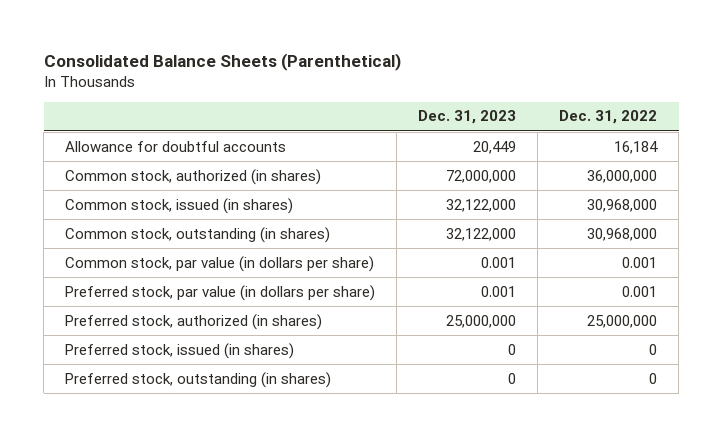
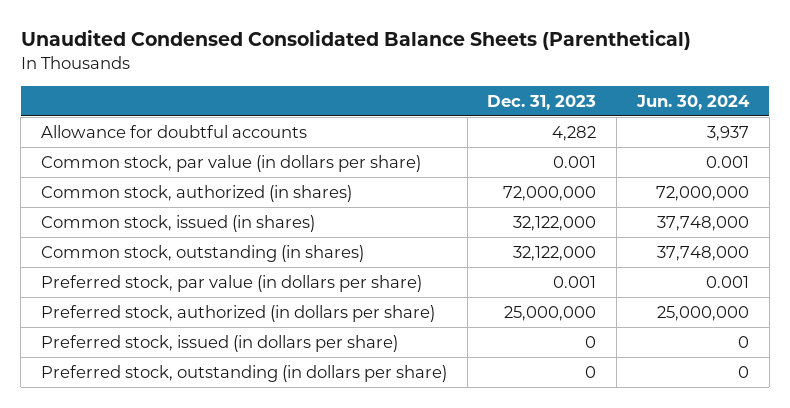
[43,52,401,71] Consolidated Balance Sheets (Parenthetical) -> [20,30,691,51] Unaudited Condensed Consolidated Balance Sheets (Parenthetical)
[559,110,658,125] Dec. 31, 2022 -> none
none -> [635,94,750,110] Jun. 30, 2024
[473,140,517,154] 20,449 -> [552,125,597,141] 4,282
[65,255,375,272] Common stock, par value (in dollars per share) -> [40,154,421,172] Common stock, par value (in dollars per share)
[65,313,323,330] Preferred stock, authorized (in shares) -> [40,304,435,322] Preferred stock, authorized (in dollars per share)
[65,342,295,359] Preferred stock, issued (in shares) -> [40,334,398,352] Preferred stock, issued (in dollars per share)
[65,371,332,388] Preferred stock, outstanding (in shares) -> [40,364,447,382] Preferred stock, outstanding (in dollars per share)

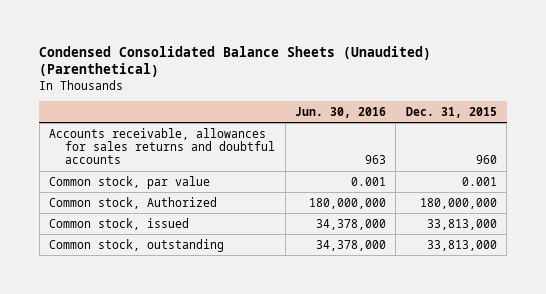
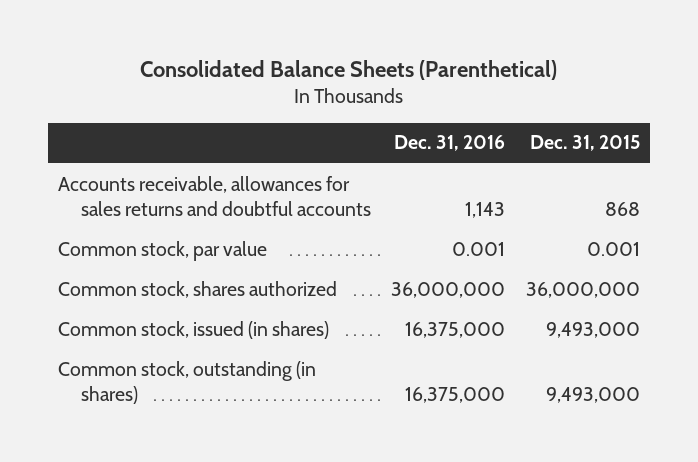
[39,45,432,78] Condensed Consolidated Balance Sheets (Unaudited) (Parenthetical) -> [139,60,557,81] Consolidated Balance Sheets (Parenthetical)
[295,106,387,118] Jun. 30, 2016 -> none
none -> [394,135,506,152] Dec. 31, 2016
[475,155,497,165] 960 -> [604,201,640,216] 868
[49,196,218,209] Common stock, Authorized -> [57,280,337,298] Common stock, shares authorized
[419,197,497,209] 180,000,000 -> [525,281,640,298] 36,000,000
[49,217,190,230] Common stock, issued -> [57,320,329,339] Common stock, issued (in shares)
[426,218,497,230] 33,813,000 -> [545,321,640,338] 9,493,000
[49,238,225,252] Common stock, outstanding -> [57,360,316,404] Common stock, outstanding (in shares)
[426,239,497,251] 33,813,000 -> [545,386,640,403] 9,493,000

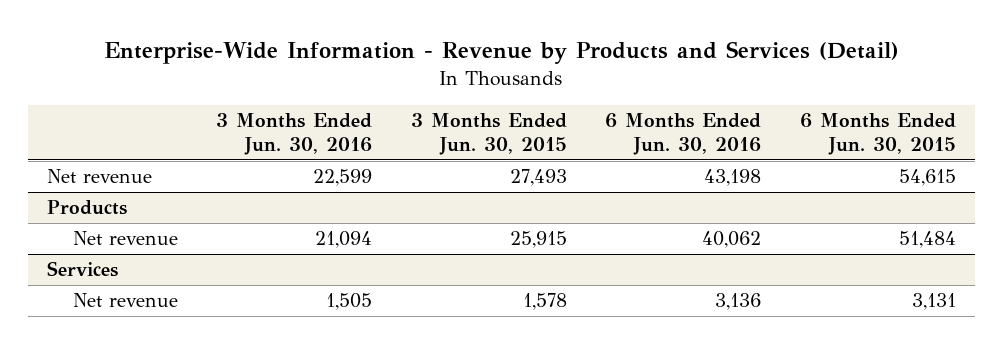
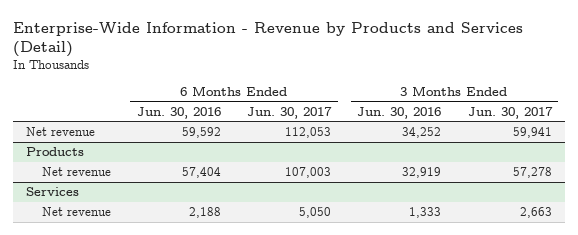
[410,112,567,155] 3 Months Ended Jun. 30, 2015 -> none
[799,112,956,155] 6 Months Ended Jun. 30, 2015 -> none
none -> [247,106,333,119] Jun. 30, 2017
none -> [467,106,553,119] Jun. 30, 2017
[313,169,373,187] 22,599 -> [402,127,442,139] 34,252
[704,169,762,187] 43,198 -> [181,127,221,139] 59,592
[315,231,373,249] 21,094 -> [402,167,442,179] 32,919
[702,231,762,249] 40,062 -> [181,167,221,179] 57,404
[326,293,373,311] 1,505 -> [409,207,442,219] 1,333
[715,293,762,311] 3,136 -> [188,207,221,219] 2,188

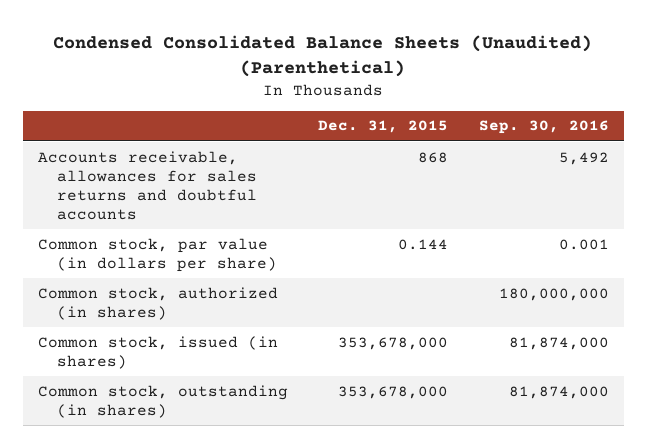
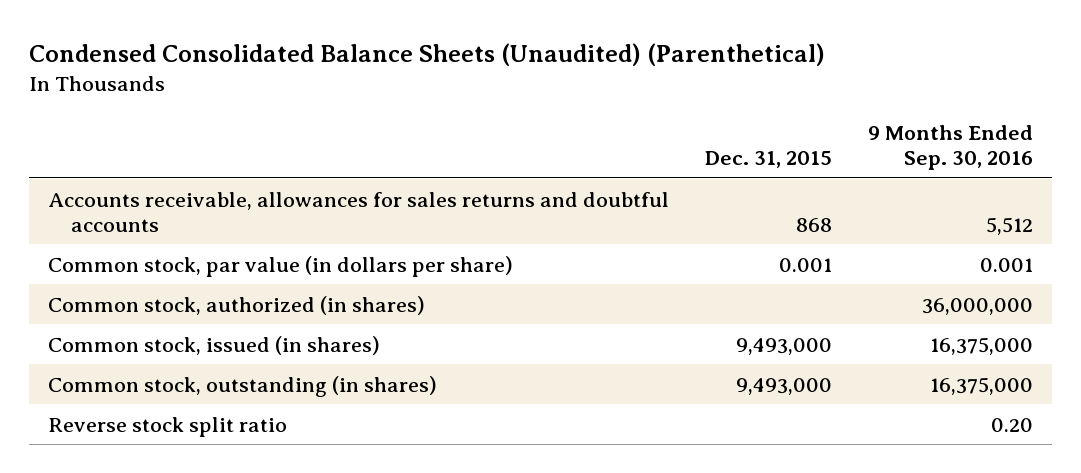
[478,120,609,135] Sep. 30, 2016 -> none
none -> [868,125,1034,171] 9 Months Ended Sep. 30, 2016
[398,238,449,250] 0.144 -> [778,257,832,272] 0.001
[338,336,449,350] 353,678,000 -> [735,337,832,355] 9,493,000
[338,385,449,399] 353,678,000 -> [735,377,832,395] 9,493,000
none -> [47,416,287,437] Reverse stock split ratio

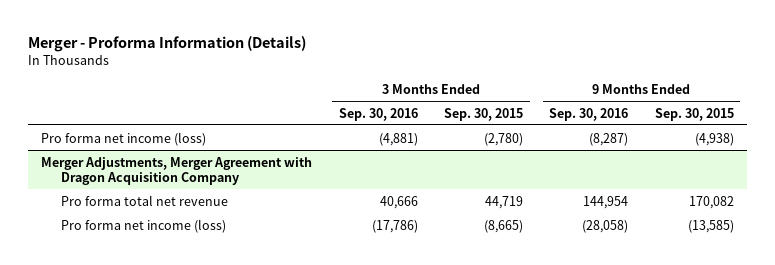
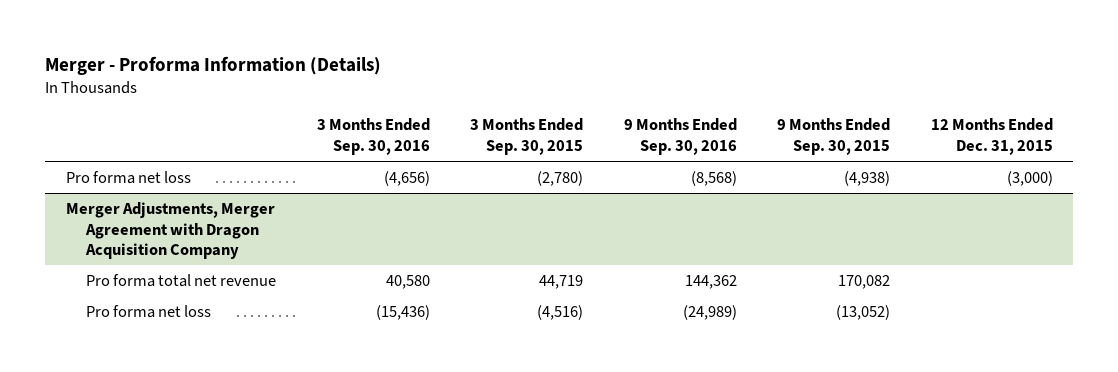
none -> [930,118,1053,155] 12 Months Ended Dec. 31, 2015
[41,131,207,146] Pro forma net income (loss) -> [65,171,191,185] Pro forma net loss
[378,132,418,146] (4,881) -> [383,171,430,187] (4,656)
[589,132,629,146] (8,287) -> [690,171,737,187] (8,568)
[379,195,418,209] 40,666 -> [385,275,430,290] 40,580
[583,195,629,209] 144,954 -> [684,275,737,290] 144,362
[61,218,227,233] Pro forma net income (loss) -> [86,305,212,319] Pro forma net loss
[371,219,418,233] (17,786) -> [375,305,430,321] (15,436)
[483,219,523,233] (8,665) -> [537,305,584,321] (4,516)
[582,219,629,233] (28,058) -> [682,305,737,321] (24,989)
[687,219,734,233] (13,585) -> [836,305,891,321] (13,052)

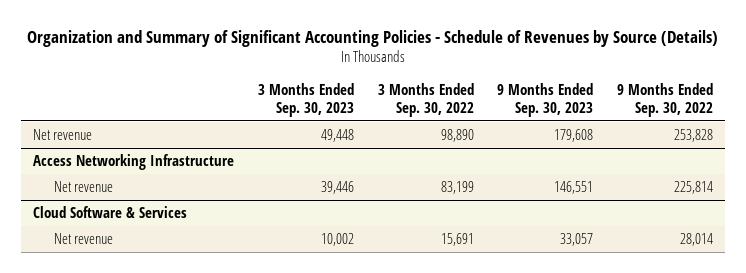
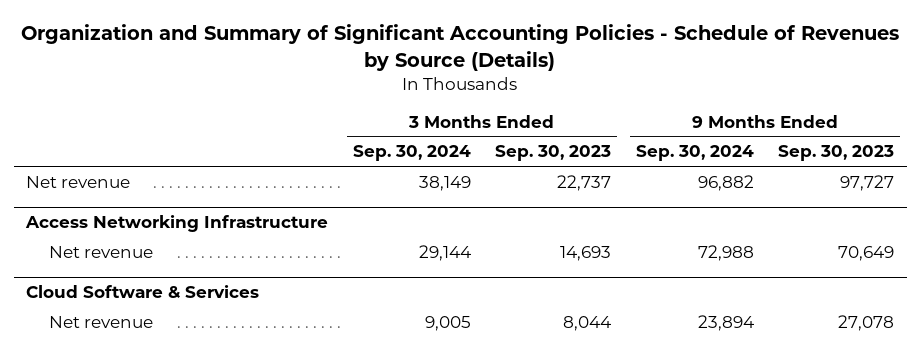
[377,83,474,117] 3 Months Ended Sep. 30, 2022 -> none
[617,83,714,117] 9 Months Ended Sep. 30, 2022 -> none
none -> [352,145,471,162] Sep. 30, 2024
none -> [635,145,754,162] Sep. 30, 2024
[320,129,354,143] 49,448 -> [557,174,612,191] 22,737
[554,129,594,143] 179,608 -> [840,174,895,191] 97,727
[320,181,354,195] 39,446 -> [560,245,612,261] 14,693
[554,181,594,195] 146,551 -> [838,245,895,261] 70,649
[320,233,354,247] 10,002 -> [563,315,612,331] 8,044
[560,233,594,247] 33,057 -> [838,314,895,331] 27,078

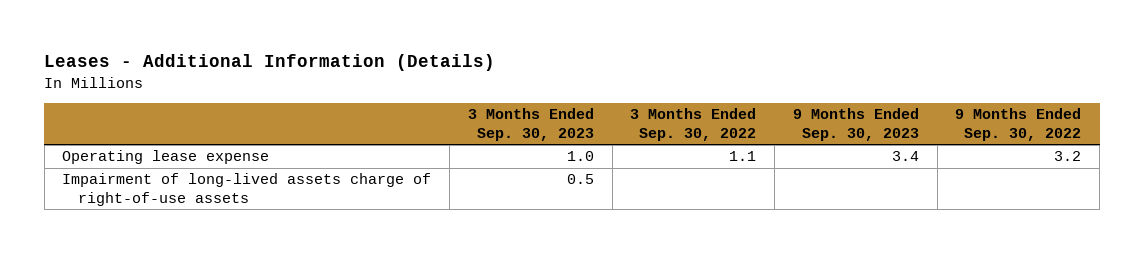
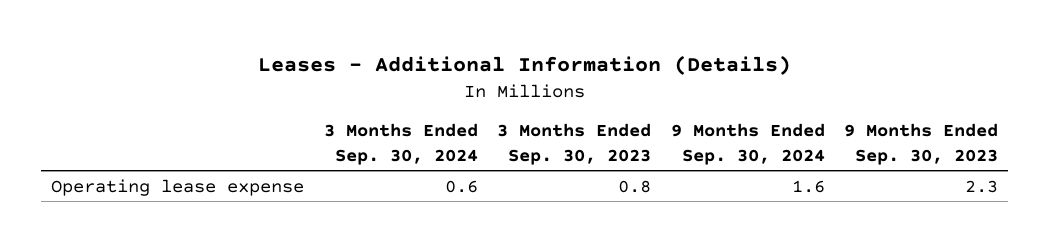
[630,108,757,141] 3 Months Ended Sep. 30, 2022 -> none
[955,108,1082,141] 9 Months Ended Sep. 30, 2022 -> none
none -> [323,123,478,165] 3 Months Ended Sep. 30, 2024
none -> [670,123,825,165] 9 Months Ended Sep. 30, 2024
[62,173,432,206] Impairment of long-lived assets charge of right-of-use assets -> none
[566,151,594,162] 1.0 -> [618,179,652,193] 0.8
[891,151,919,162] 3.4 -> [965,179,999,193] 2.3

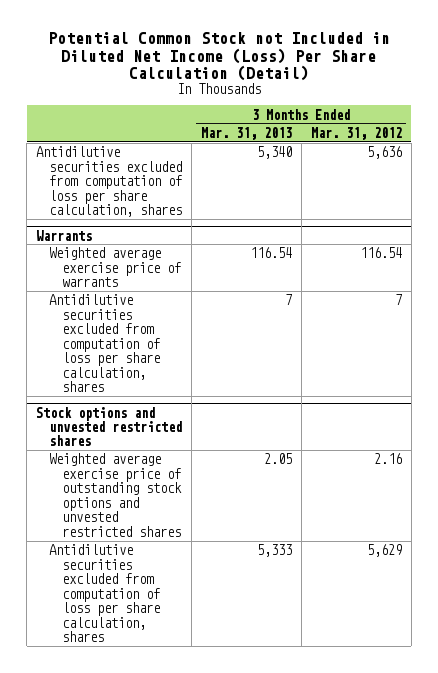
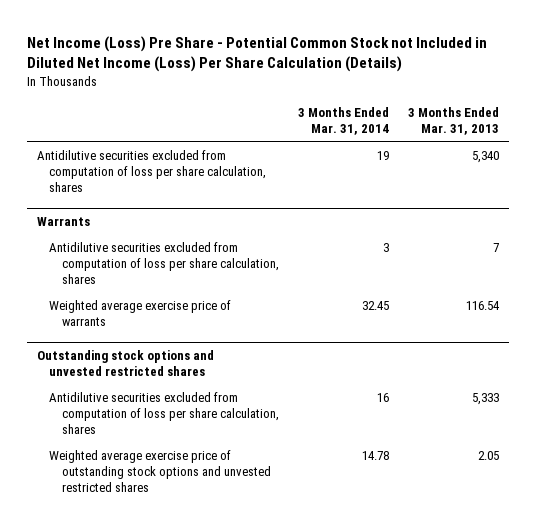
[47,32,390,82] Potential Common Stock not Included in Diluted Net Income (Loss) Per Share Calculation (Detail) -> [27,35,488,73] Net Income (Loss) Pre Share - Potential Common Stock not Included in Diluted Net Income (Loss) Per Share Calculation (Details)
[310,126,402,140] Mar. 31, 2012 -> none
none -> [297,106,389,135] 3 Months Ended Mar. 31, 2014
[49,453,183,537] Weighted average exercise price of outstanding stock options and unvested restricted shares -> none
[49,247,182,288] Weighted average exercise price of warrants -> [49,299,232,326] Weighted average exercise price of warrants
[36,406,183,447] Stock options and unvested restricted shares -> [36,349,214,376] Outstanding stock options and unvested restricted shares
none -> [49,449,271,493] Weighted average exercise price of outstanding stock options and unvested restricted shares

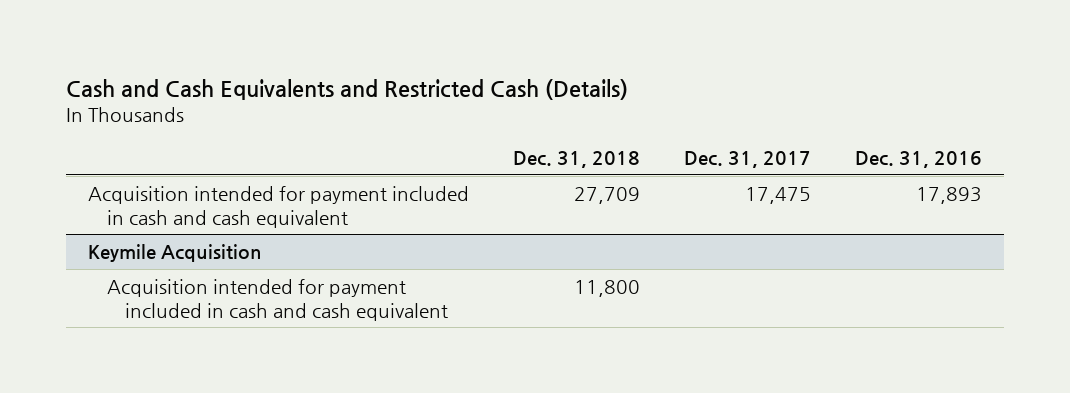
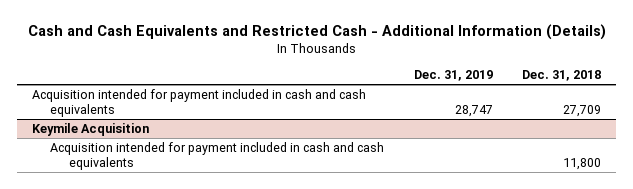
[66,78,629,100] Cash and Cash Equivalents and Restricted Cash (Details) -> [27,24,606,41] Cash and Cash Equivalents and Restricted Cash - Additional Information (Details)
[684,151,812,169] Dec. 31, 2017 -> none
[854,151,982,169] Dec. 31, 2016 -> none
none -> [413,70,493,82] Dec. 31, 2019
[88,185,470,228] Acquisition intended for payment included in cash and cash equivalent -> [31,88,366,117] Acquisition intended for payment included in cash and cash equivalents
[106,278,449,321] Acquisition intended for payment included in cash and cash equivalent -> [50,141,385,170] Acquisition intended for payment included in cash and cash equivalents

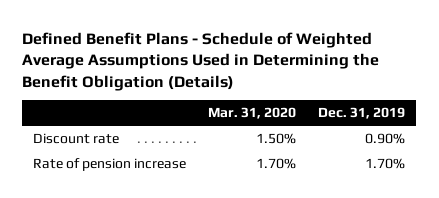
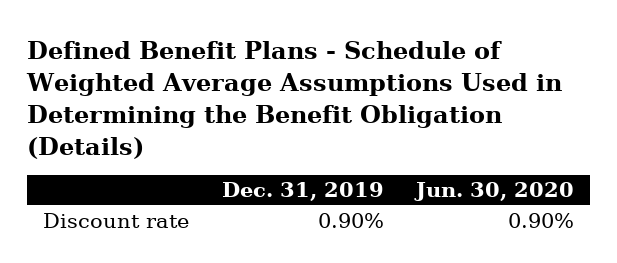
[208,107,297,120] Mar. 31, 2020 -> none
none -> [413,182,574,202] Jun. 30, 2020
[33,157,187,171] Rate of pension increase -> none

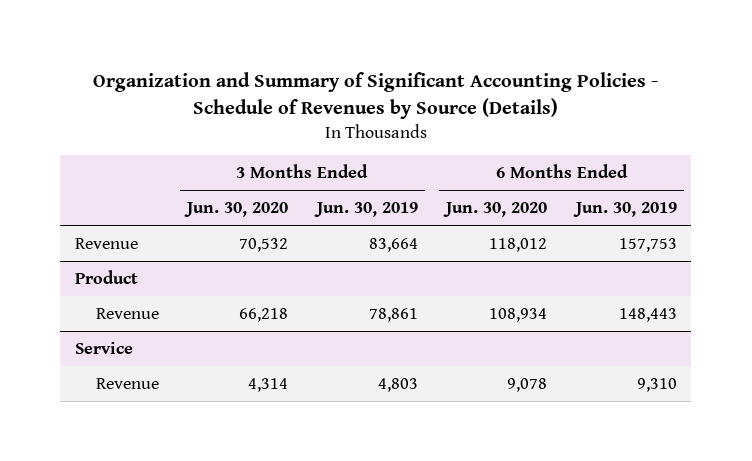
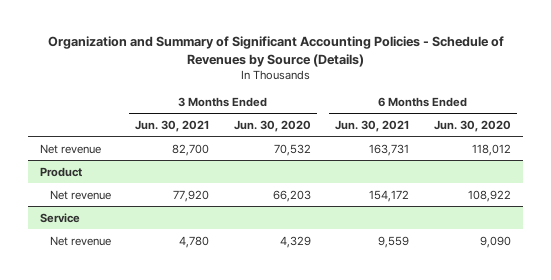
[313,202,418,218] Jun. 30, 2019 -> none
[572,202,677,218] Jun. 30, 2019 -> none
none -> [135,119,210,132] Jun. 30, 2021
none -> [335,119,410,132] Jun. 30, 2021
[74,237,138,249] Revenue -> [40,143,102,154] Net revenue
[95,307,159,319] Revenue -> [49,189,111,200] Net revenue
[239,307,289,322] 66,218 -> [272,189,311,202] 66,203
[489,307,548,322] 108,934 -> [467,189,511,202] 108,922
[95,377,159,389] Revenue -> [49,235,111,246] Net revenue
[248,377,289,392] 4,314 -> [279,235,311,248] 4,329
[507,377,548,392] 9,078 -> [479,235,511,248] 9,090

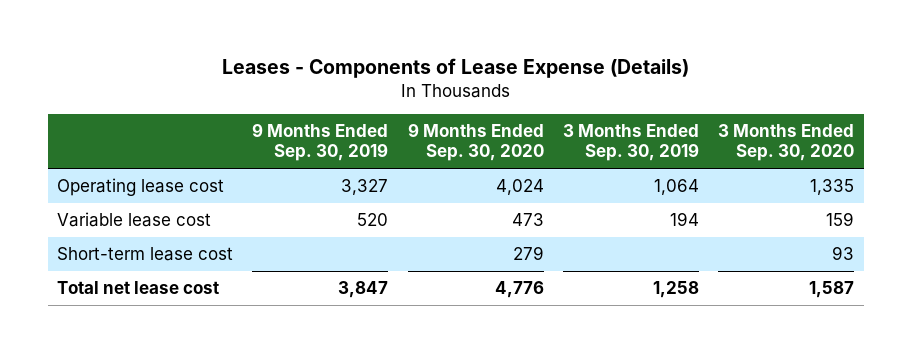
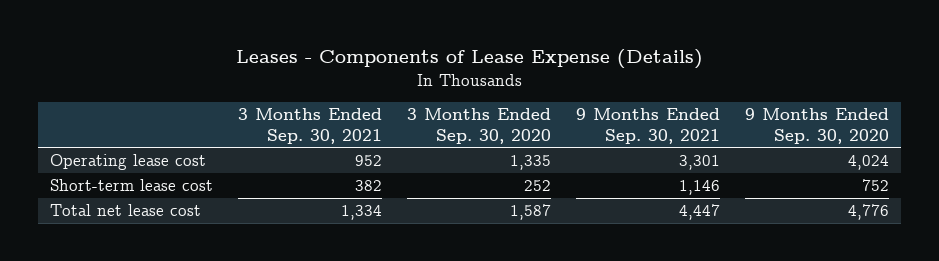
[252,122,389,162] 9 Months Ended Sep. 30, 2019 -> none
[562,123,699,162] 3 Months Ended Sep. 30, 2019 -> none
none -> [238,107,383,144] 3 Months Ended Sep. 30, 2021
none -> [575,107,720,144] 9 Months Ended Sep. 30, 2021
[57,212,212,228] Variable lease cost -> none
[512,246,544,261] 279 -> [861,179,889,192] 752
[832,246,855,261] 93 -> [524,180,552,192] 252

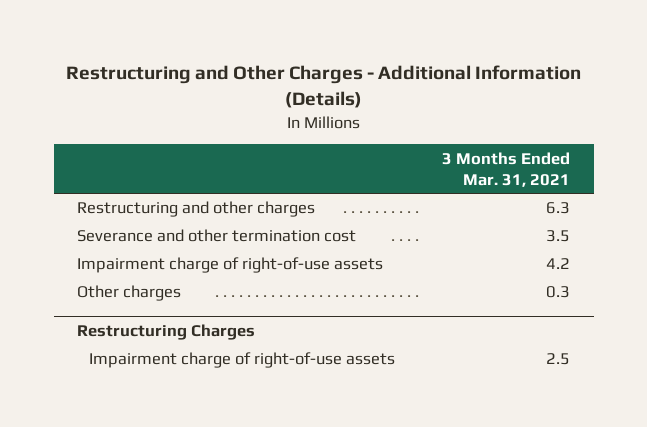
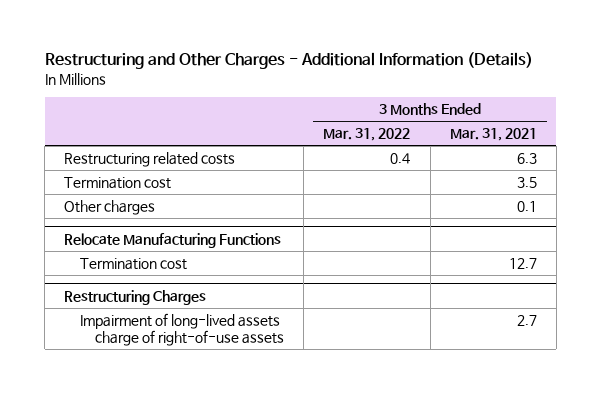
none -> [323,128,411,142] Mar. 31, 2022
[77,257,384,274] Impairment charge of right-of-use assets -> none
[77,201,316,218] Restructuring and other charges -> [64,151,236,167] Restructuring related costs
[77,229,357,243] Severance and other termination cost -> [64,176,172,189] Termination cost
[546,286,571,299] 0.3 -> [516,200,537,212] 0.1
none -> [64,232,282,248] Relocate Manufacturing Functions
none -> [79,257,187,270] Termination cost
[89,352,396,369] Impairment charge of right-of-use assets -> [79,312,284,347] Impairment of long-lived assets charge of right-of-use assets
[546,353,571,366] 2.5 -> [516,314,537,326] 2.7

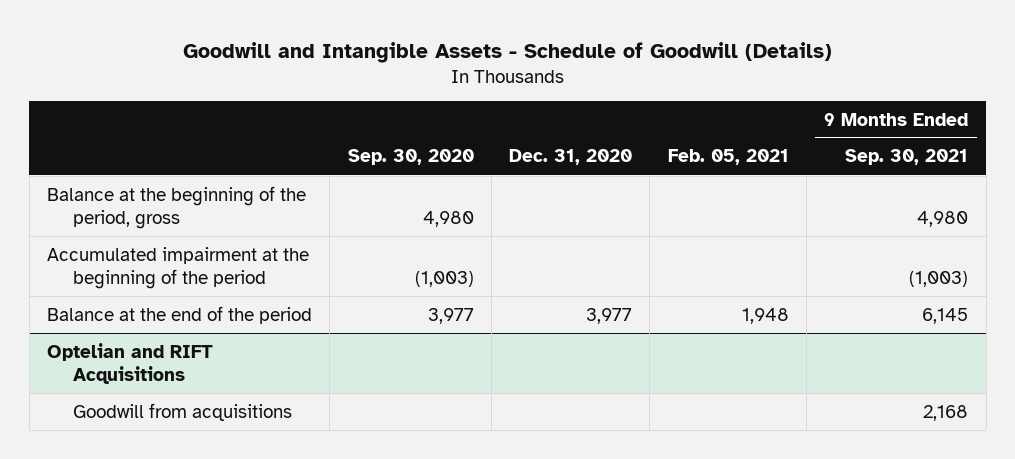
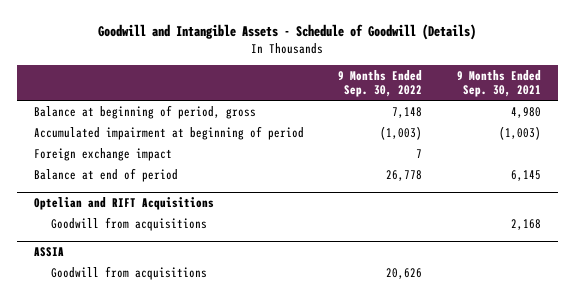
[347,149,474,166] Sep. 30, 2020 -> none
[509,149,633,166] Dec. 31, 2020 -> none
[667,149,789,166] Feb. 05, 2021 -> none
none -> [338,69,423,98] 9 Months Ended Sep. 30, 2022
[46,185,306,230] Balance at the beginning of the period, gross -> [34,104,257,119] Balance at beginning of period, gross
[46,246,309,290] Accumulated impairment at the beginning of the period -> [34,125,305,140] Accumulated impairment at beginning of period
none -> [34,147,173,161] Foreign exchange impact
[46,305,312,324] Balance at the end of the period -> [34,167,179,182] Balance at end of period
none -> [34,246,65,257] ASSIA
none -> [50,265,207,280] Goodwill from acquisitions

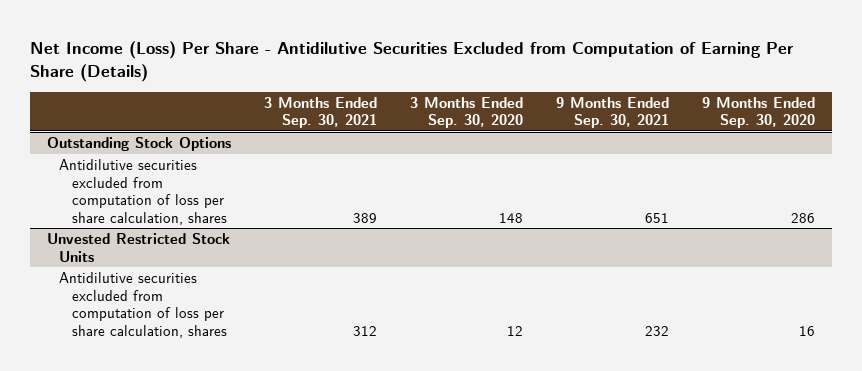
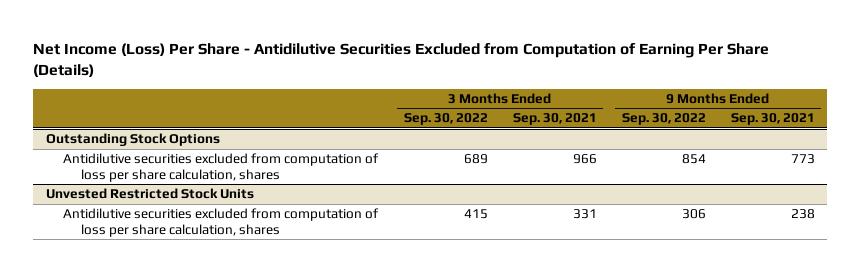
[410,96,524,129] 3 Months Ended Sep. 30, 2020 -> none
[702,96,816,129] 9 Months Ended Sep. 30, 2020 -> none
none -> [403,113,488,126] Sep. 30, 2022
none -> [621,113,706,126] Sep. 30, 2022
[353,212,378,223] 389 -> [572,154,597,165] 966
[645,212,670,223] 651 -> [790,154,815,165] 773
[353,325,378,336] 312 -> [572,209,597,220] 331
[645,325,670,336] 232 -> [790,209,815,220] 238

